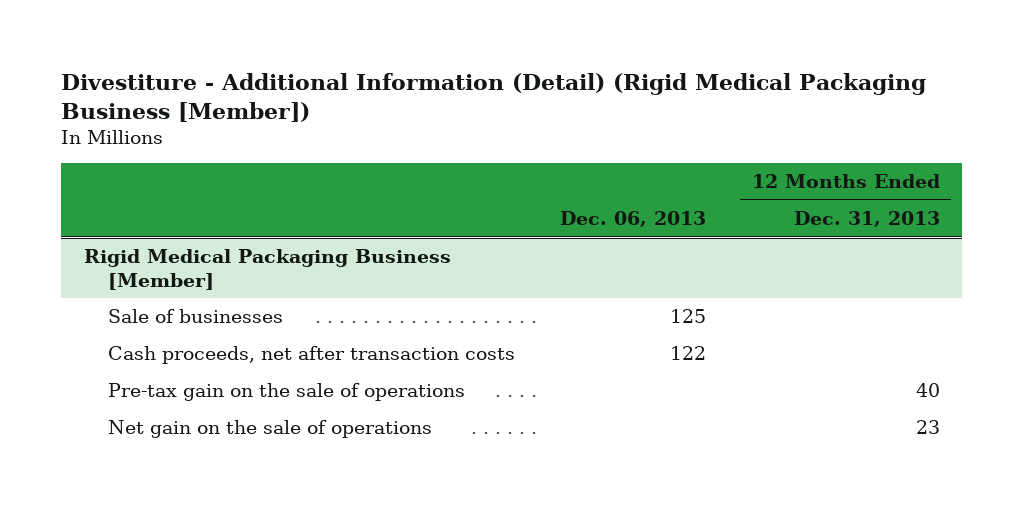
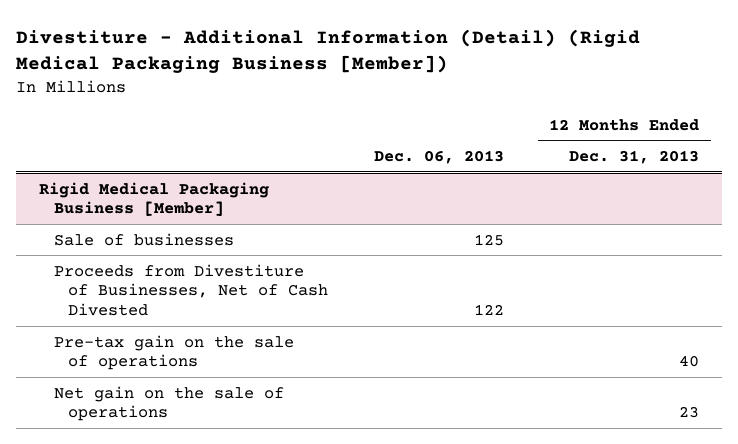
[107,346,515,365] Cash proceeds, net after transaction costs -> [53,263,329,317] Proceeds from Divestiture of Businesses, Net of Cash Divested

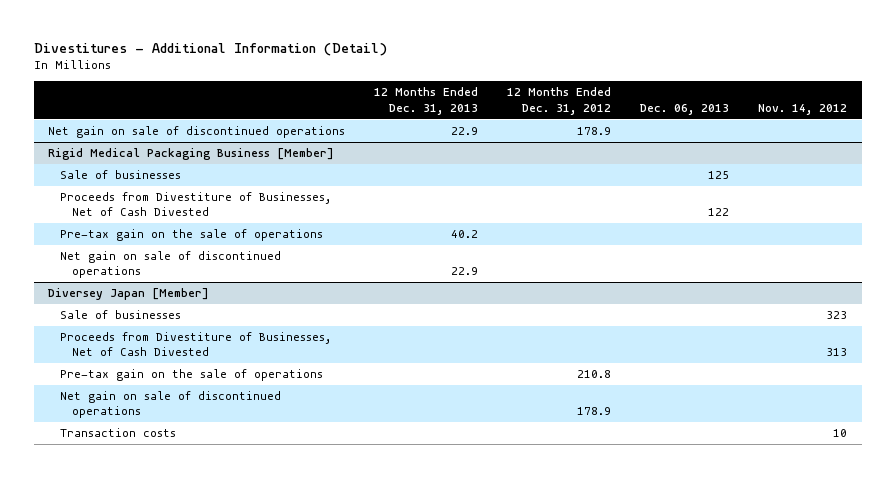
[16,28,641,74] Divestiture - Additional Information (Detail) (Rigid Medical Packaging Business [Member]) -> [33,42,387,56] Divestitures - Additional Information (Detail)
none -> [507,87,612,115] 12 Months Ended Dec. 31, 2012
none -> [758,103,848,115] Nov. 14, 2012
none -> [48,126,346,139] Net gain on sale of discontinued operations
[679,355,700,368] 40 -> [451,230,479,239] 40.2
[53,385,284,422] Net gain on the sale of operations -> [60,251,282,279] Net gain on sale of discontinued operations
[679,406,700,419] 23 -> [451,267,479,276] 22.9
none -> [48,288,210,301] Diversey Japan [Member]
none -> [60,310,182,320] Sale of businesses
none -> [60,332,332,357] Proceeds from Divestiture of Businesses, Net of Cash Divested
none -> [60,369,324,382] Pre-tax gain on the sale of operations
none -> [60,391,282,419] Net gain on sale of discontinued operations
none -> [60,428,177,438] Transaction costs

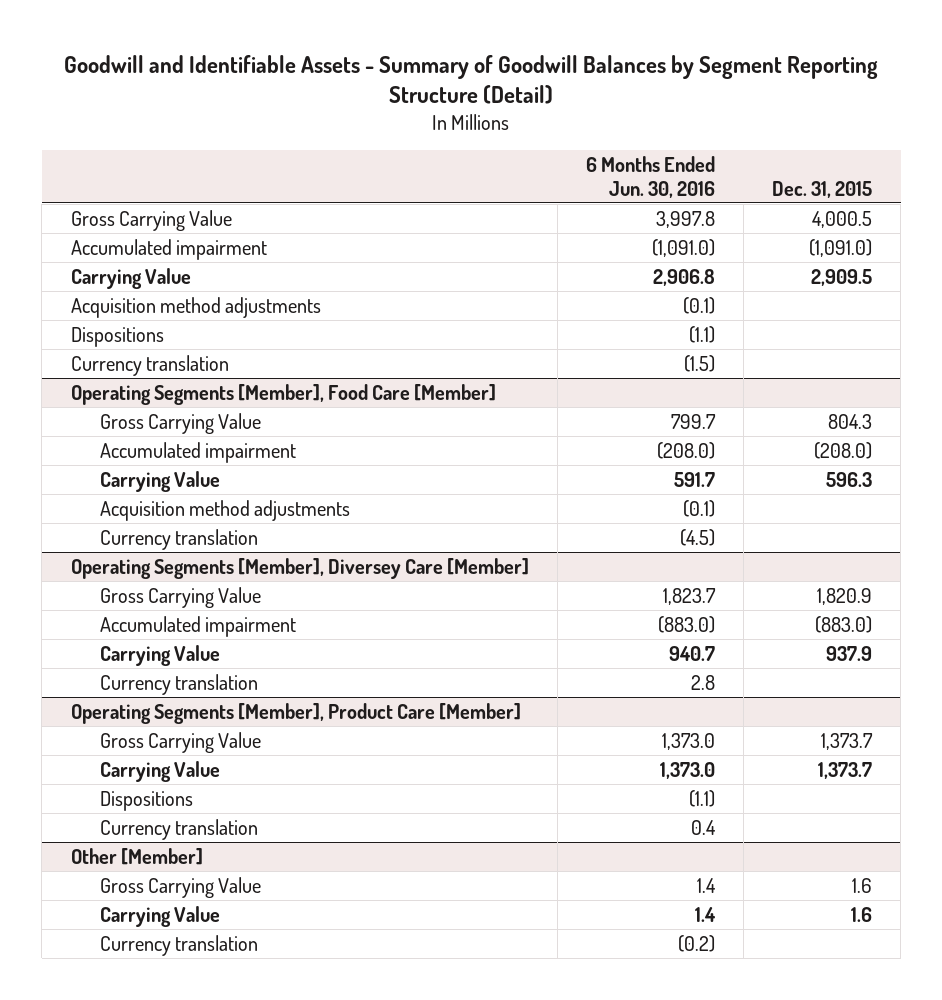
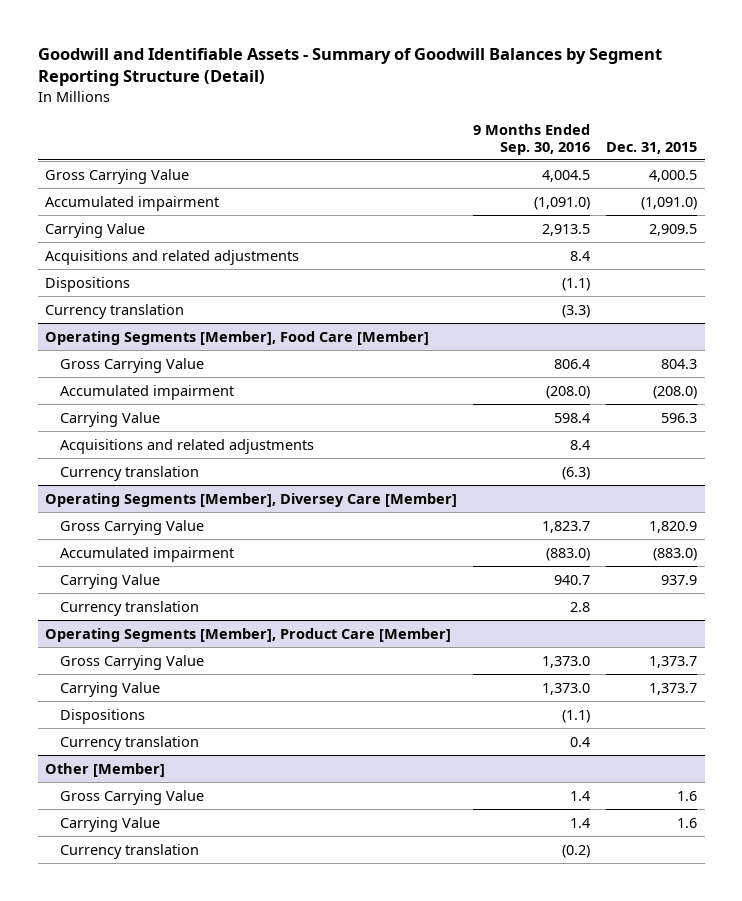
[585,155,715,198] 6 Months Ended Jun. 30, 2016 -> none
none -> [473,123,591,155] 9 Months Ended Sep. 30, 2016
[70,296,321,318] Acquisition method adjustments -> [45,249,300,265] Acquisitions and related adjustments
[99,499,350,521] Acquisition method adjustments -> [60,438,315,454] Acquisitions and related adjustments

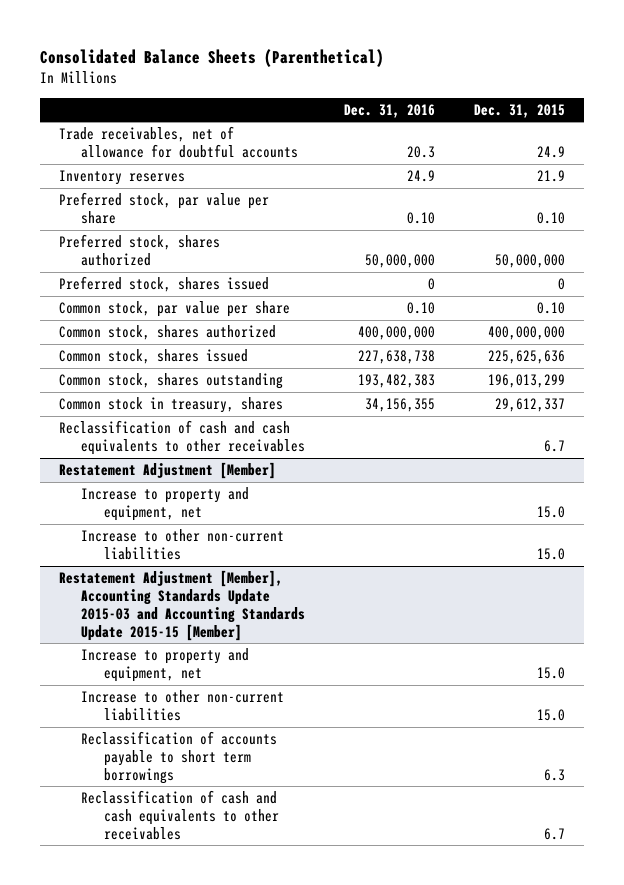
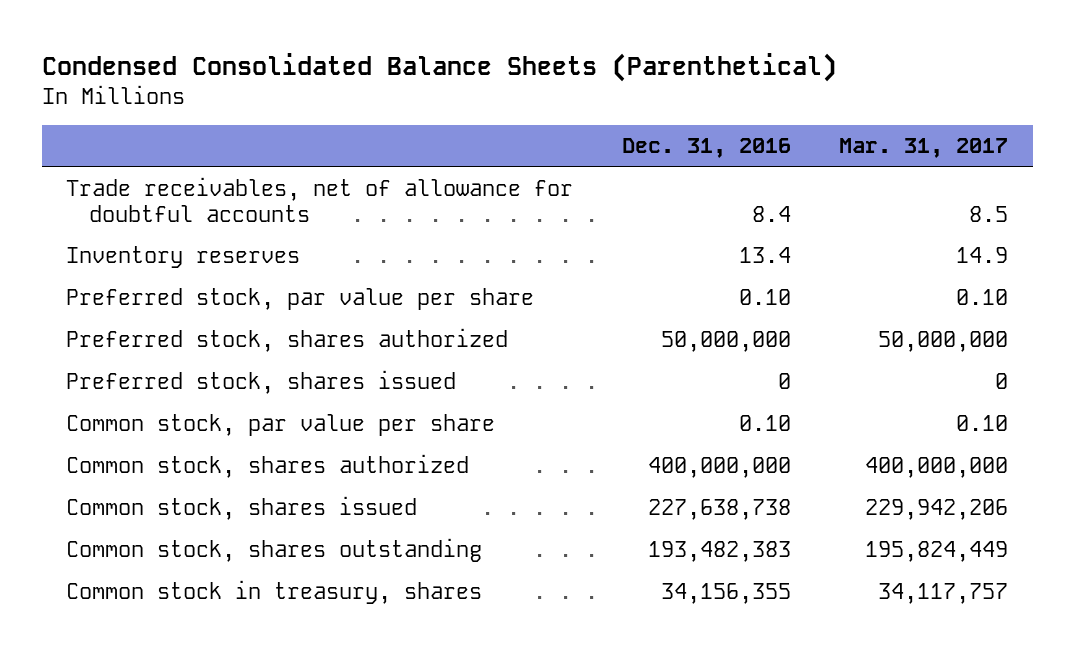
[39,48,384,67] Consolidated Balance Sheets (Parenthetical) -> [42,53,838,83] Condensed Consolidated Balance Sheets (Parenthetical)
[473,103,565,118] Dec. 31, 2015 -> none
none -> [839,138,1009,159] Mar. 31, 2017
[407,145,436,158] 20.3 -> [751,205,791,222] 8.4
[407,170,436,183] 24.9 -> [738,247,791,264] 13.4
[58,420,306,455] Reclassification of cash and cash equivalents to other receivables -> none
[58,462,276,480] Restatement Adjustment [Member] -> none
[81,487,250,521] Increase to property and equipment, net -> none
[81,529,285,560] Increase to other non-current liabilities -> none
[58,570,306,641] Restatement Adjustment [Member], Accounting Standards Update 2015-03 and Accounting Standards Update 2015-15 [Member] -> none
[81,648,250,682] Increase to property and equipment, net -> none
[81,690,285,721] Increase to other non-current liabilities -> none
[81,731,278,784] Reclassification of accounts payable to short term borrowings -> none
[81,790,279,840] Reclassification of cash and cash equivalents to other receivables -> none

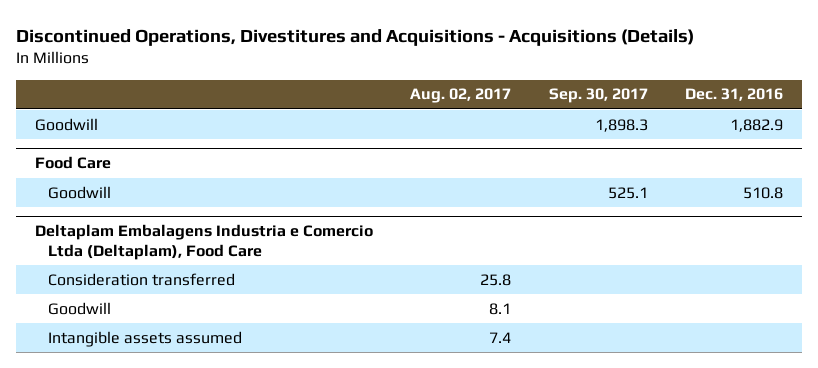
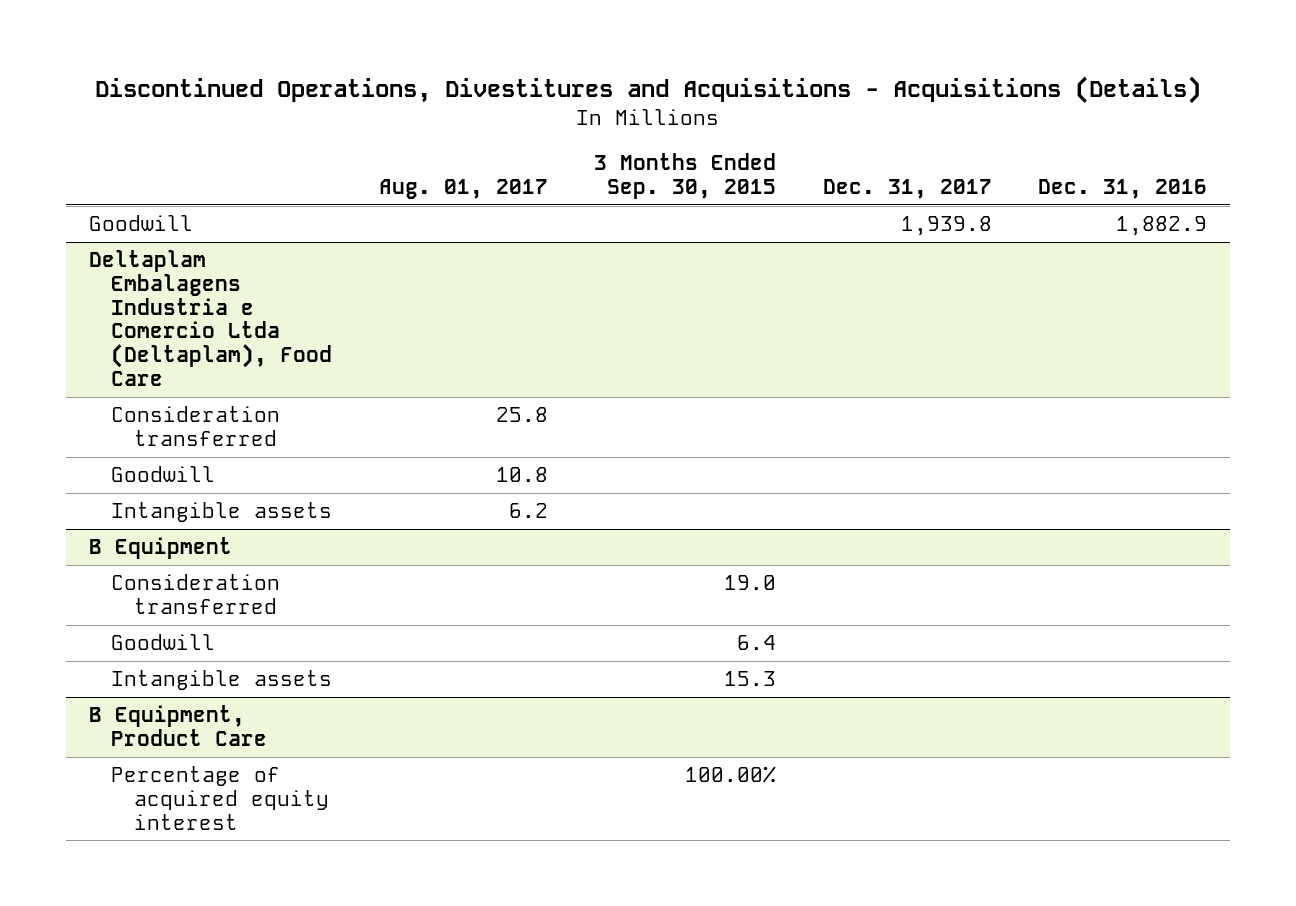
[410,88,512,104] Aug. 02, 2017 -> none
[548,88,648,104] Sep. 30, 2017 -> none
none -> [378,179,548,200] Aug. 01, 2017
none -> [594,153,777,200] 3 Months Ended Sep. 30, 2015
none -> [822,179,992,200] Dec. 31, 2017
[35,156,112,170] Food Care -> none
[48,185,112,199] Goodwill -> none
[48,330,243,347] Intangible assets assumed -> [111,501,333,522] Intangible assets
none -> [88,536,232,559] B Equipment
none -> [111,573,281,614] Consideration transferred
none -> [111,633,216,650] Goodwill
none -> [111,669,333,690] Intangible assets
none -> [88,704,268,746] B Equipment, Product Care
none -> [111,765,329,830] Percentage of acquired equity interest

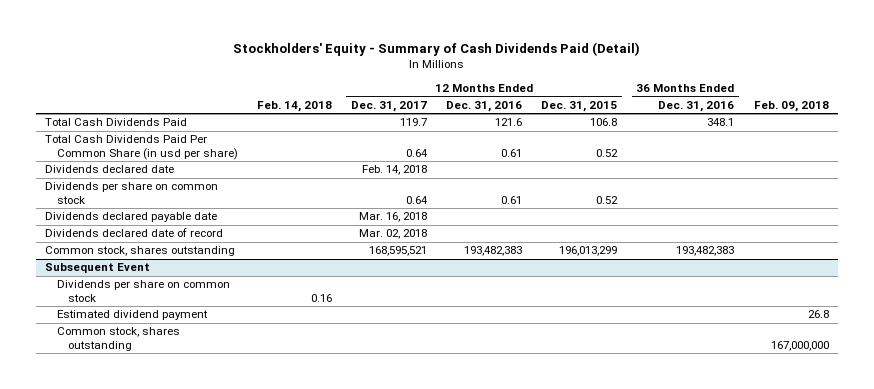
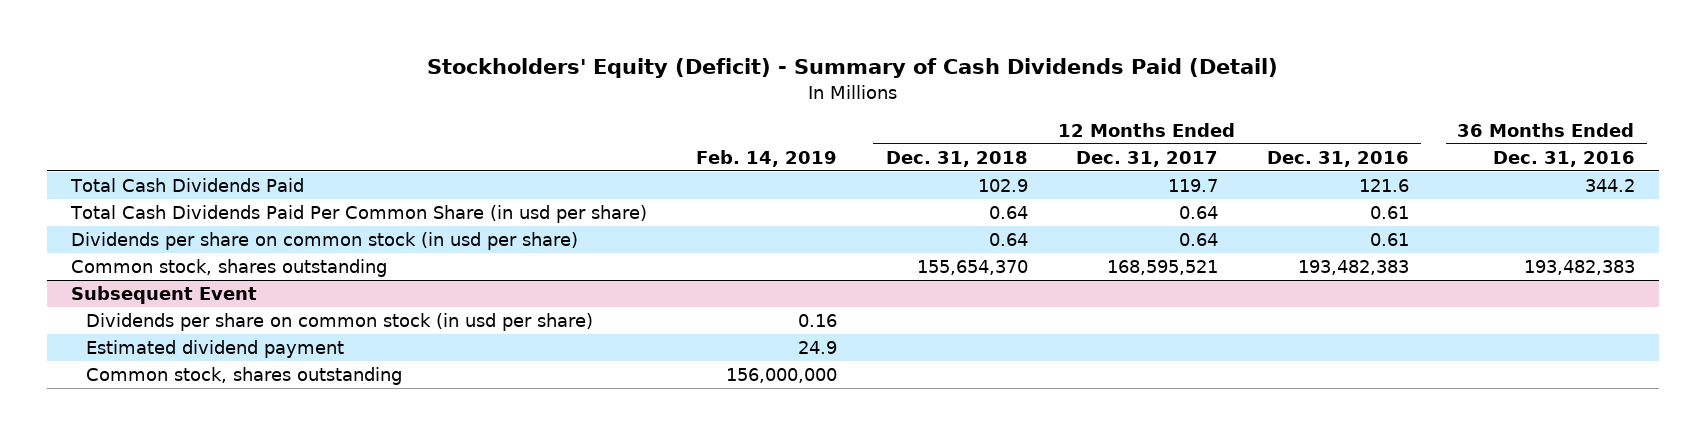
[232,42,640,57] Stockholders' Equity - Summary of Cash Dividends Paid (Detail) -> [426,58,1278,79] Stockholders' Equity (Deficit) - Summary of Cash Dividends Paid (Detail)
[256,100,332,112] Feb. 14, 2018 -> none
[541,100,618,112] Dec. 31, 2015 -> none
[753,100,829,112] Feb. 09, 2018 -> none
none -> [695,149,837,167] Feb. 14, 2019
none -> [885,150,1028,167] Dec. 31, 2018
[707,118,735,127] 348.1 -> [1584,179,1635,193] 344.2
[45,165,175,174] Dividends declared date -> none
[45,212,218,223] Dividends declared payable date -> none
[45,228,224,238] Dividends declared date of record -> none
[45,182,219,204] Dividends per share on common stock -> [70,232,578,251] Dividends per share on common stock (in usd per share)
[56,280,230,302] Dividends per share on common stock -> [86,313,594,332] Dividends per share on common stock (in usd per share)

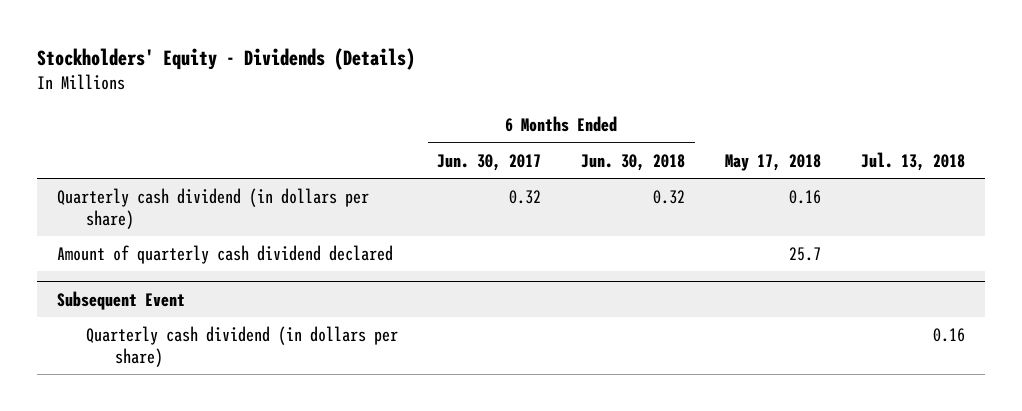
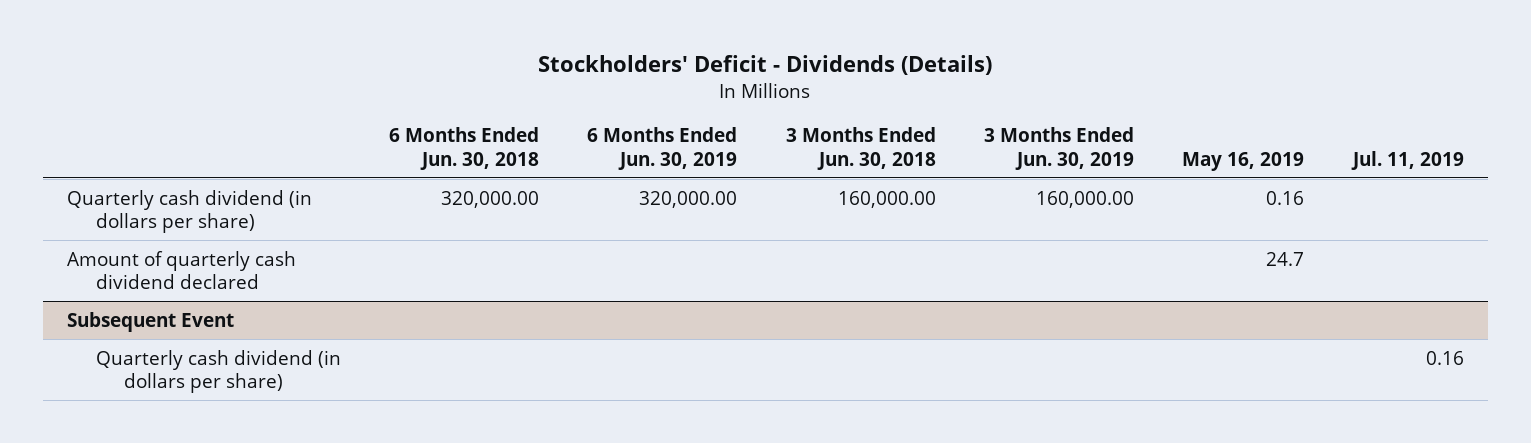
[37,48,416,71] Stockholders' Equity - Dividends (Details) -> [538,55,993,76] Stockholders' Deficit - Dividends (Details)
[437,153,542,171] Jun. 30, 2017 -> none
[724,153,821,171] May 17, 2018 -> none
[860,151,965,171] Jul. 13, 2018 -> none
none -> [587,127,738,170] 6 Months Ended Jun. 30, 2019
none -> [785,127,936,170] 3 Months Ended Jun. 30, 2018
none -> [983,127,1134,170] 3 Months Ended Jun. 30, 2019
none -> [1182,151,1305,171] May 16, 2019
none -> [1350,150,1464,170] Jul. 11, 2019
[653,189,686,204] 0.32 -> [440,190,539,208] 320,000.00

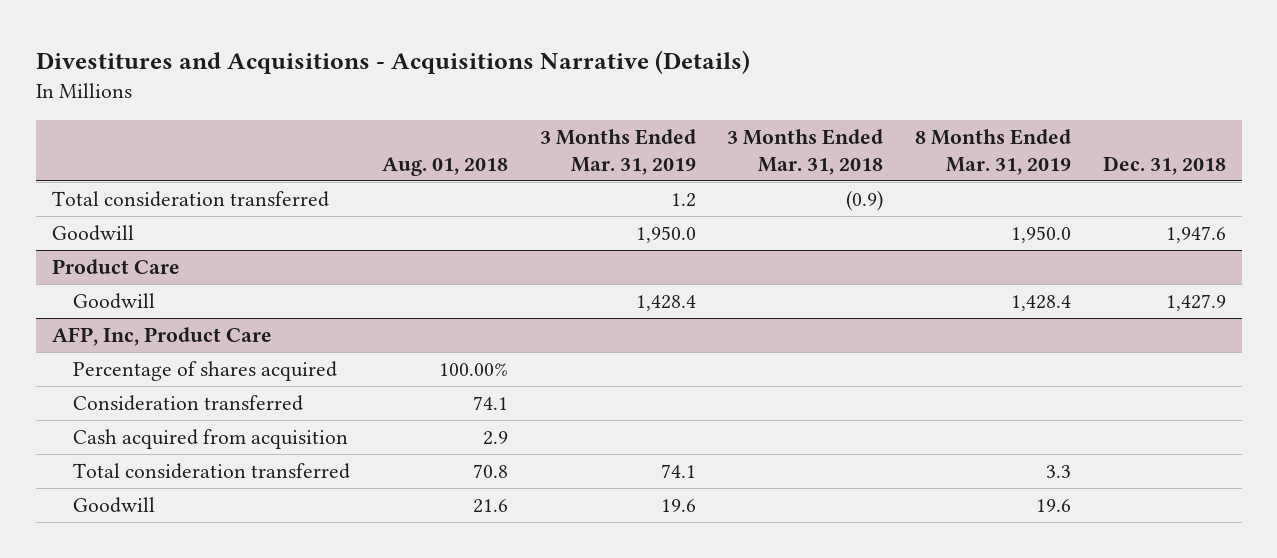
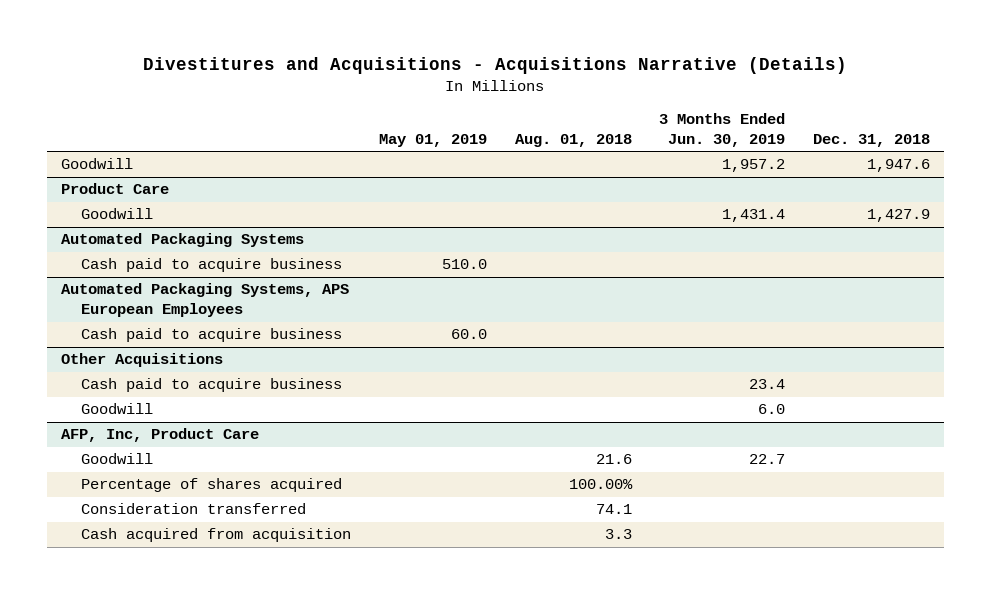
[539,128,696,175] 3 Months Ended Mar. 31, 2019 -> none
[727,128,884,175] 3 Months Ended Mar. 31, 2018 -> none
[915,128,1072,175] 8 Months Ended Mar. 31, 2019 -> none
none -> [378,133,487,147] May 01, 2019
none -> [659,113,786,147] 3 Months Ended Jun. 30, 2019
[51,191,329,208] Total consideration transferred -> none
none -> [60,233,304,248] Automated Packaging Systems
none -> [80,258,342,273] Cash paid to acquire business
none -> [60,283,349,318] Automated Packaging Systems, APS European Employees
none -> [80,328,342,343] Cash paid to acquire business
none -> [60,353,223,368] Other Acquisitions
none -> [80,378,342,393] Cash paid to acquire business
none -> [80,403,153,415] Goodwill
[73,497,156,514] Goodwill -> [80,453,153,465] Goodwill
[73,463,351,480] Total consideration transferred -> none
[483,431,509,446] 2.9 -> [604,529,632,540] 3.3

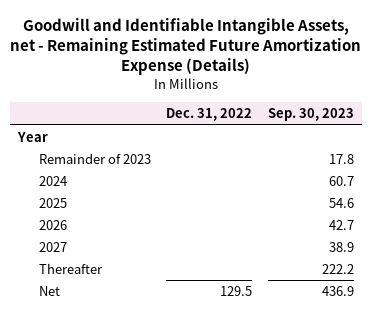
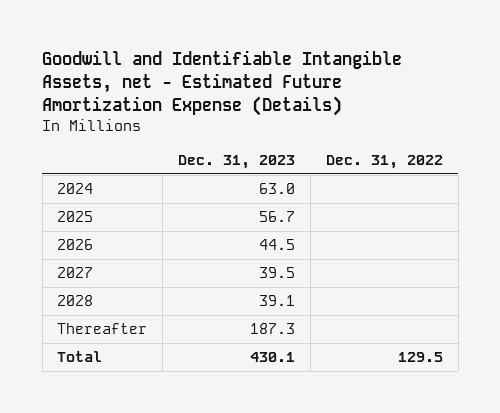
[10,17,362,76] Goodwill and Identifiable Intangible Assets, net - Remaining Estimated Future Amortization Expense (Details) -> [42,50,403,117] Goodwill and Identifiable Intangible Assets, net - Estimated Future Amortization Expense (Details)
[267,108,354,122] Sep. 30, 2023 -> none
none -> [178,155,296,170] Dec. 31, 2023
[17,132,49,143] Year -> none
[38,153,151,165] Remainder of 2023 -> none
none -> [57,294,94,306] 2028
[38,286,60,297] Net -> [57,350,103,362] Total

